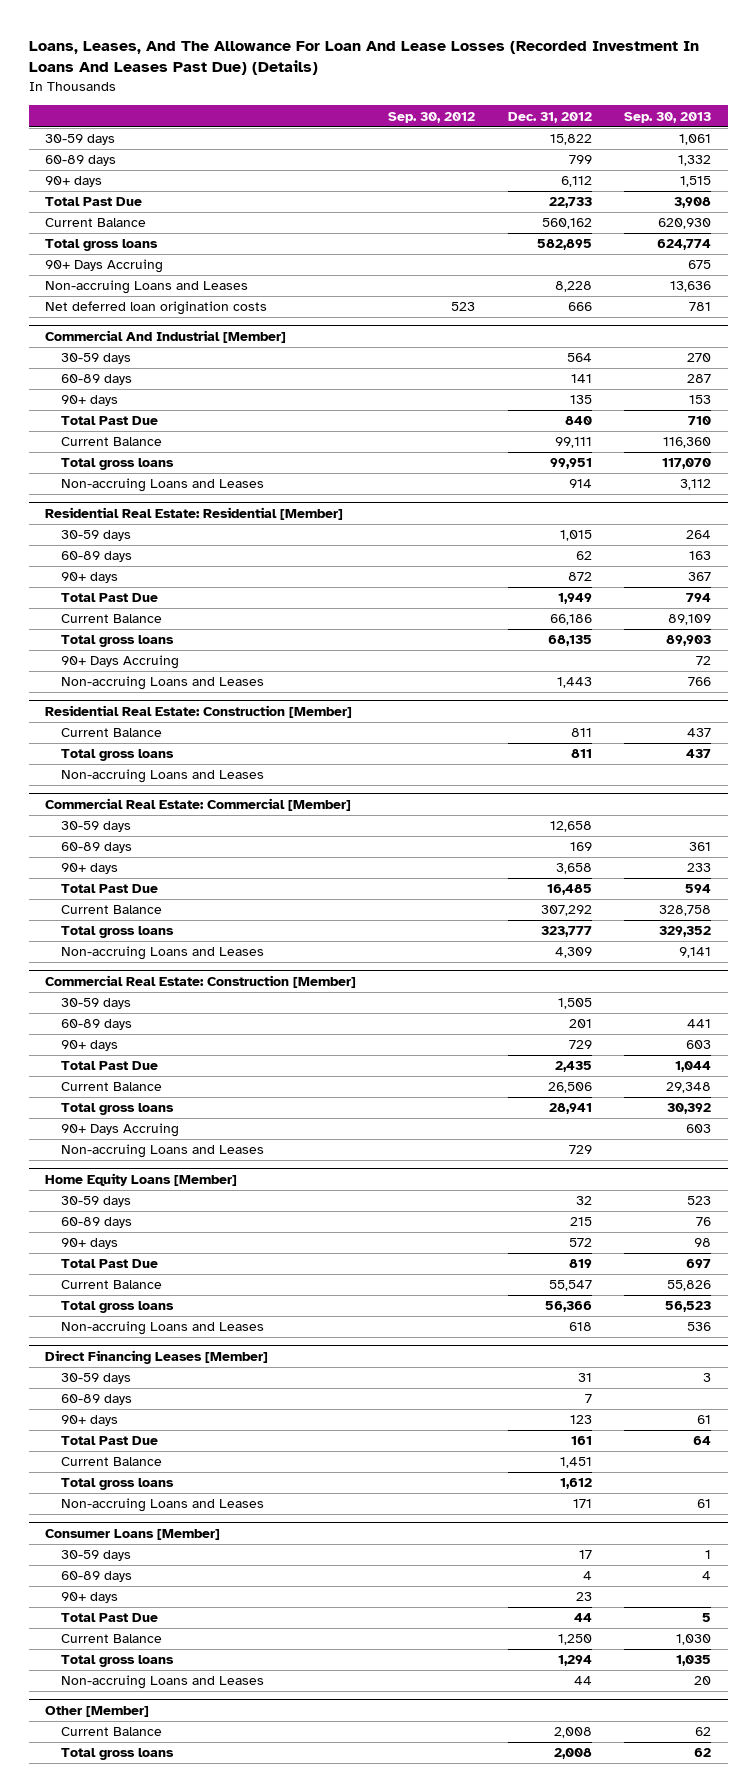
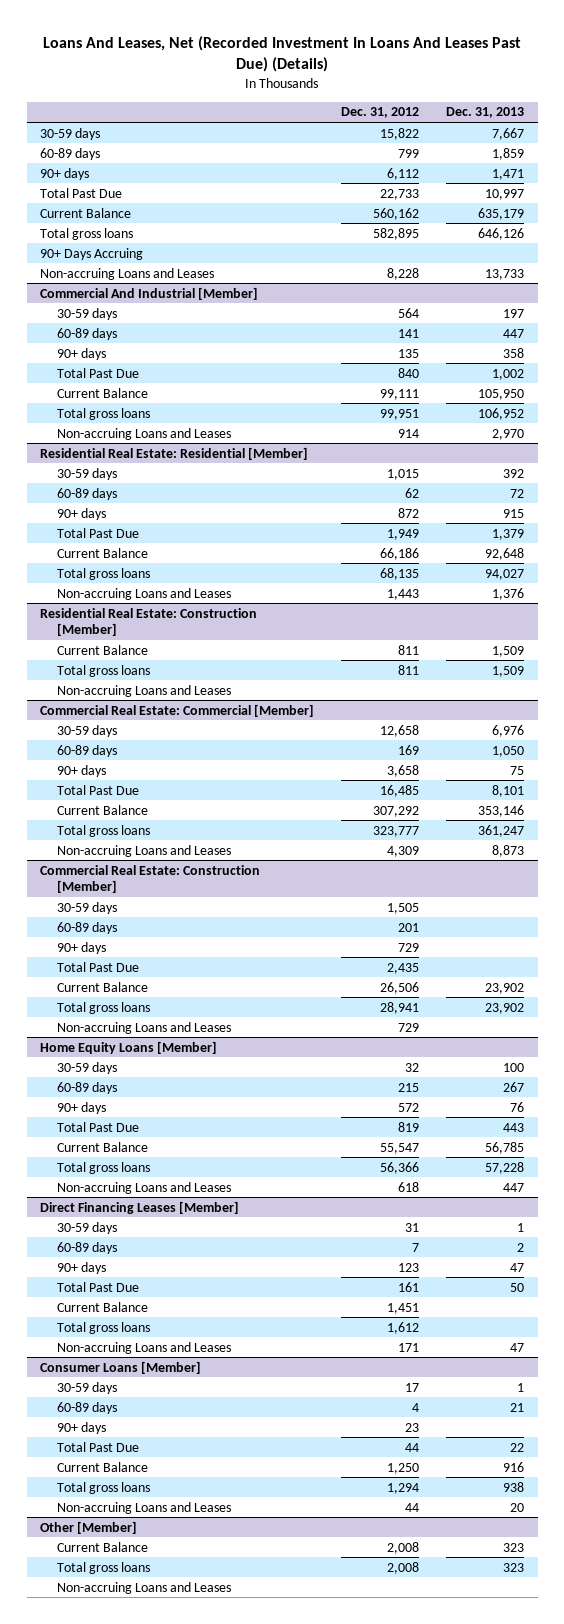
[28,40,699,76] Loans, Leases, And The Allowance For Loan And Lease Losses (Recorded Investment In Loans And Leases Past Due) (Details) -> [43,36,522,73] Loans And Leases, Net (Recorded Investment In Loans And Leases Past Due) (Details)
[388,111,476,123] Sep. 30, 2012 -> none
[624,111,712,123] Sep. 30, 2013 -> none
none -> [446,107,525,119] Dec. 31, 2013
[44,301,267,316] Net deferred loan origination costs -> none
[60,655,179,670] 90+ Days Accruing -> none
[60,1123,179,1138] 90+ Days Accruing -> none
none -> [56,1581,231,1594] Non-accruing Loans and Leases

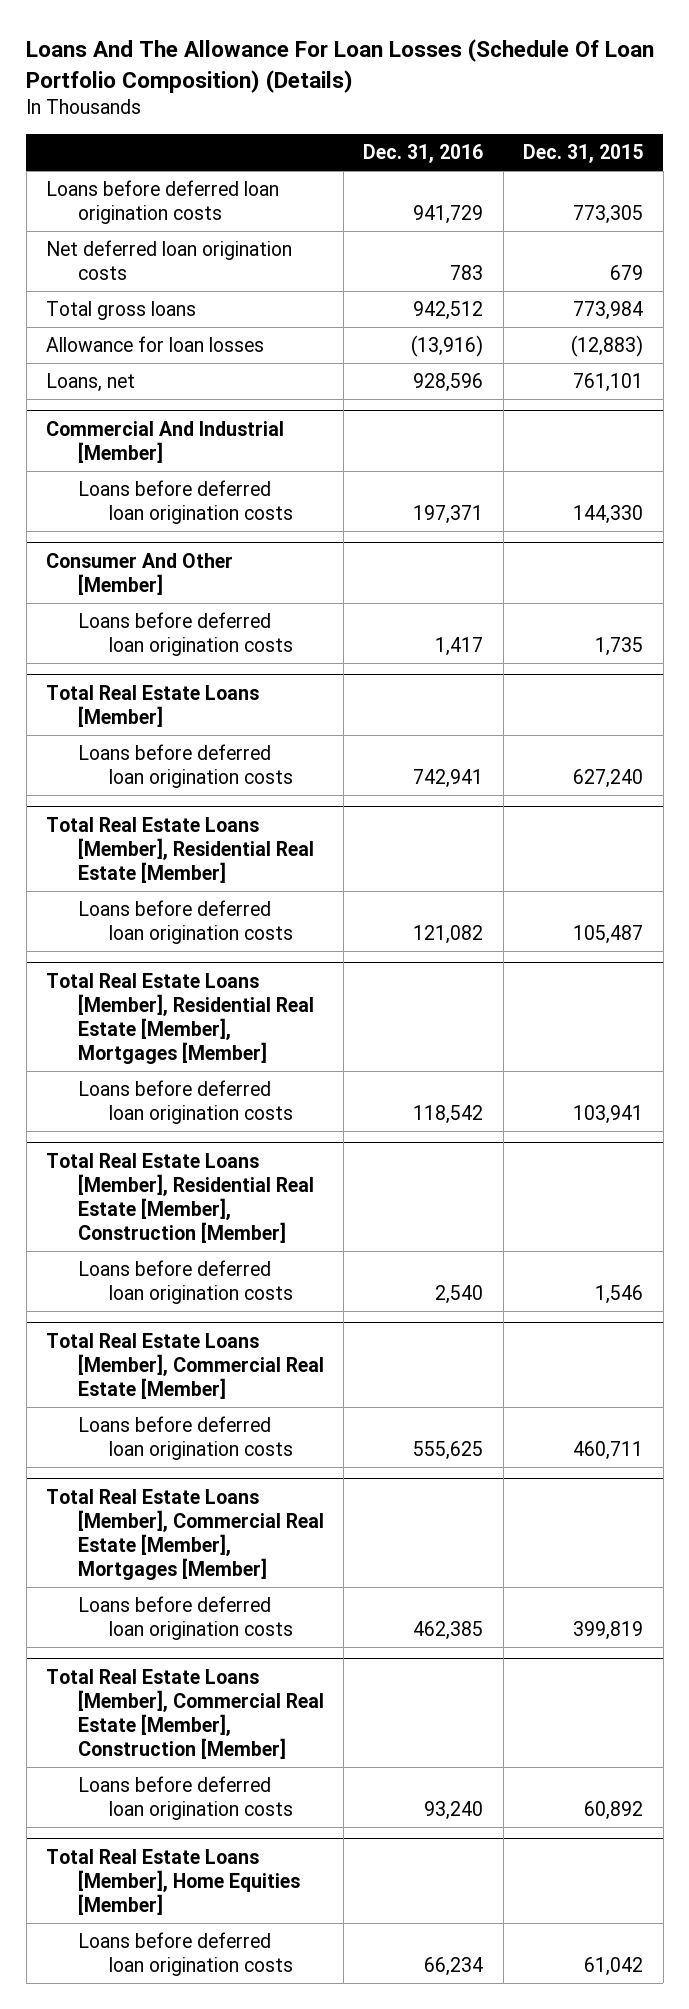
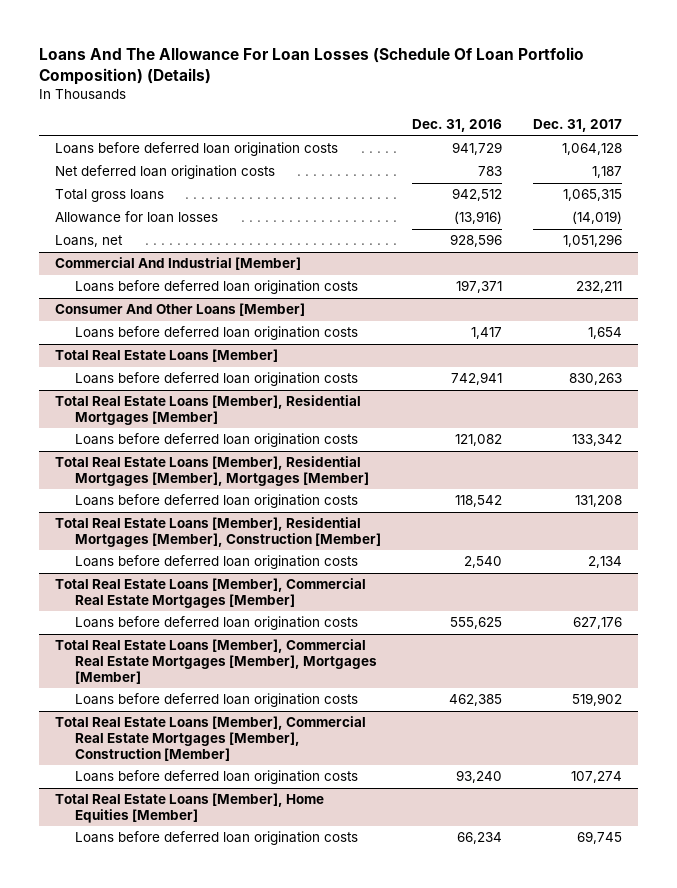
[523,144,644,164] Dec. 31, 2015 -> none
none -> [533,119,623,133] Dec. 31, 2017
[46,553,234,596] Consumer And Other [Member] -> [54,303,305,317] Consumer And Other Loans [Member]
[46,817,314,883] Total Real Estate Loans [Member], Residential Real Estate [Member] -> [54,395,361,425] Total Real Estate Loans [Member], Residential Mortgages [Member]
[46,973,314,1064] Total Real Estate Loans [Member], Residential Real Estate [Member], Mortgages [Member] -> [54,456,370,486] Total Real Estate Loans [Member], Residential Mortgages [Member], Mortgages [Member]
[46,1153,314,1243] Total Real Estate Loans [Member], Residential Real Estate [Member], Construction [Member] -> [54,517,382,547] Total Real Estate Loans [Member], Residential Mortgages [Member], Construction [Member]
[46,1333,324,1399] Total Real Estate Loans [Member], Commercial Real Estate [Member] -> [54,578,366,608] Total Real Estate Loans [Member], Commercial Real Estate Mortgages [Member]
[46,1489,324,1580] Total Real Estate Loans [Member], Commercial Real Estate [Member], Mortgages [Member] -> [54,639,378,684] Total Real Estate Loans [Member], Commercial Real Estate Mortgages [Member], Mortgages [Member]
[46,1669,324,1759] Total Real Estate Loans [Member], Commercial Real Estate [Member], Construction [Member] -> [54,716,366,761] Total Real Estate Loans [Member], Commercial Real Estate Mortgages [Member], Construction [Member]

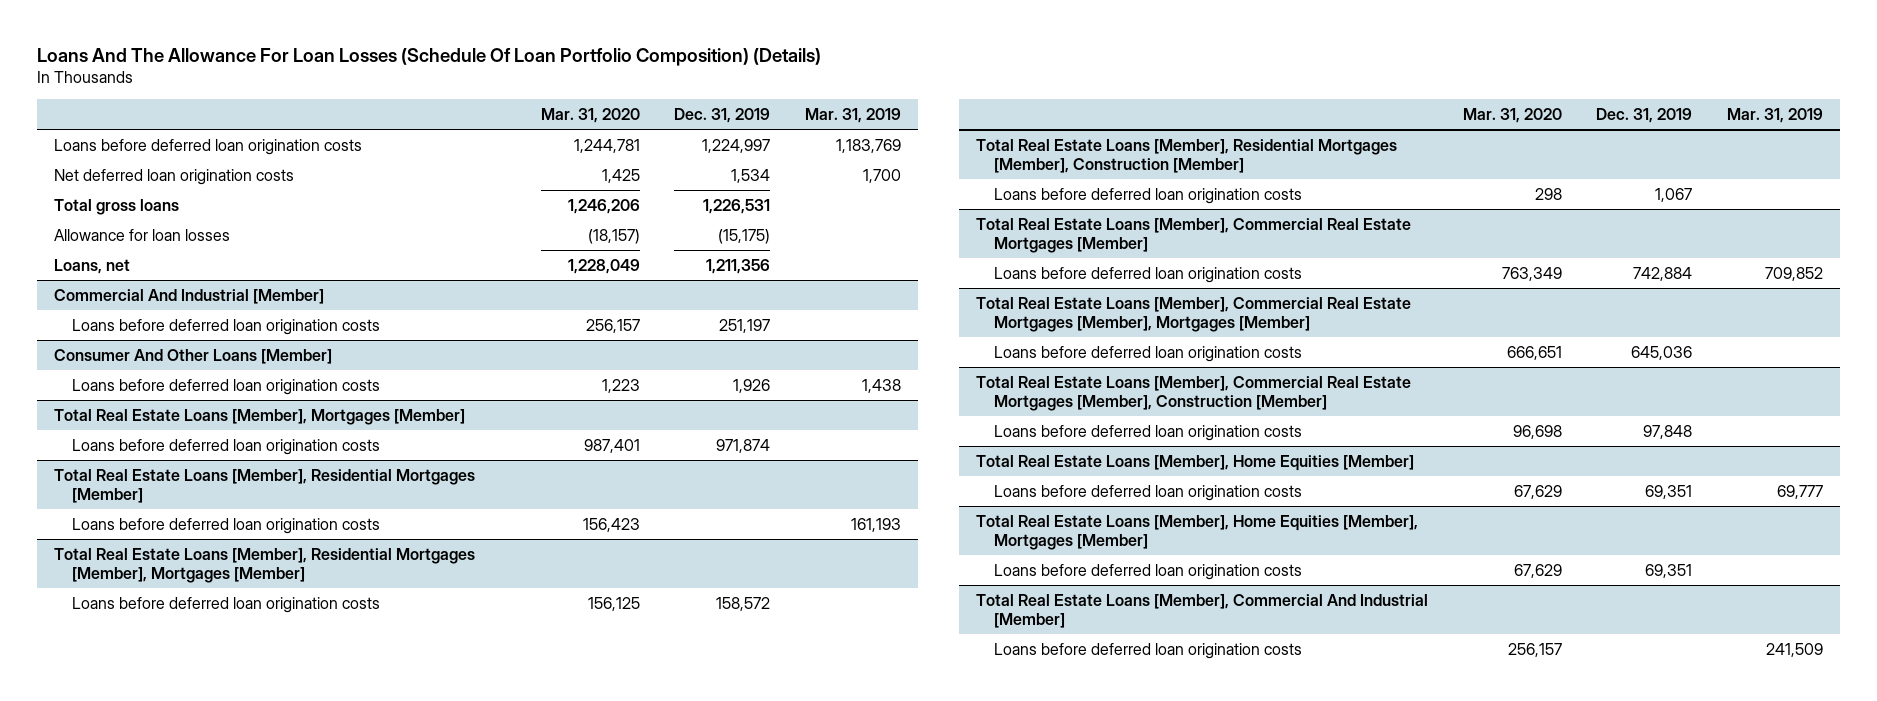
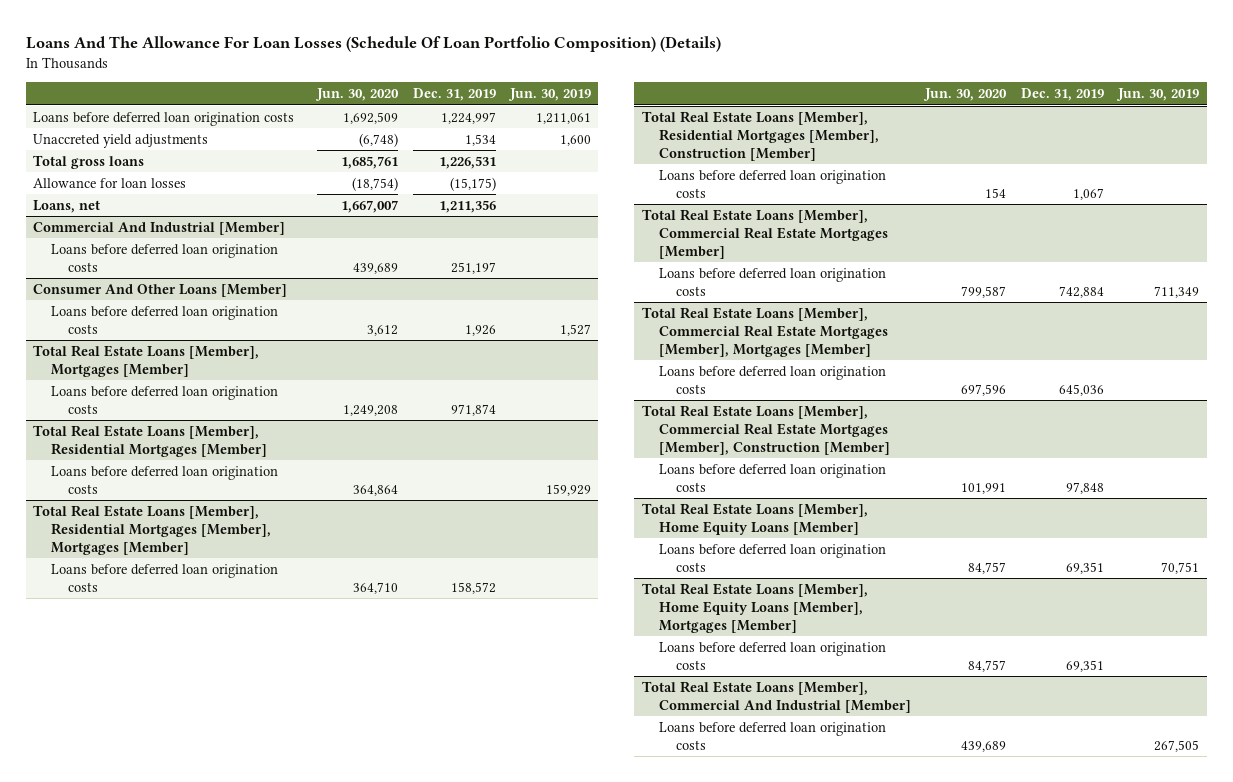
[540,108,640,124] Mar. 31, 2020 -> none
[805,108,902,124] Mar. 31, 2019 -> none
none -> [315,88,400,102] Jun. 30, 2020
none -> [508,88,592,102] Jun. 30, 2019
[54,168,295,185] Net deferred loan origination costs -> [33,133,209,148] Unaccreted yield adjustments
[976,454,1415,471] Total Real Estate Loans [Member], Home Equities [Member] -> [641,502,868,535] Total Real Estate Loans [Member], Home Equity Loans [Member]
[976,514,1419,551] Total Real Estate Loans [Member], Home Equities [Member], Mortgages [Member] -> [641,582,868,633] Total Real Estate Loans [Member], Home Equity Loans [Member], Mortgages [Member]

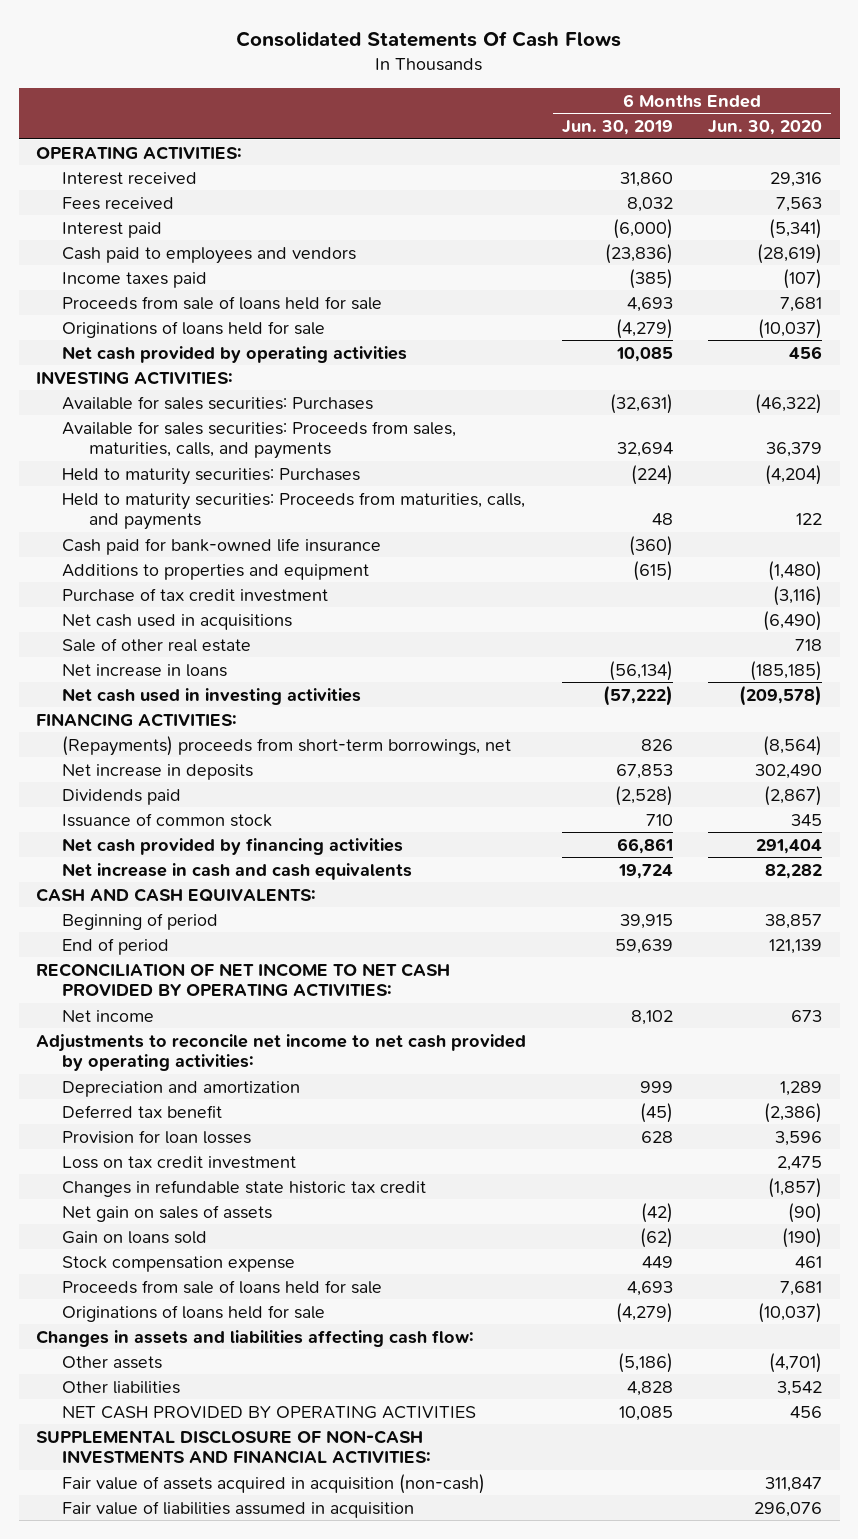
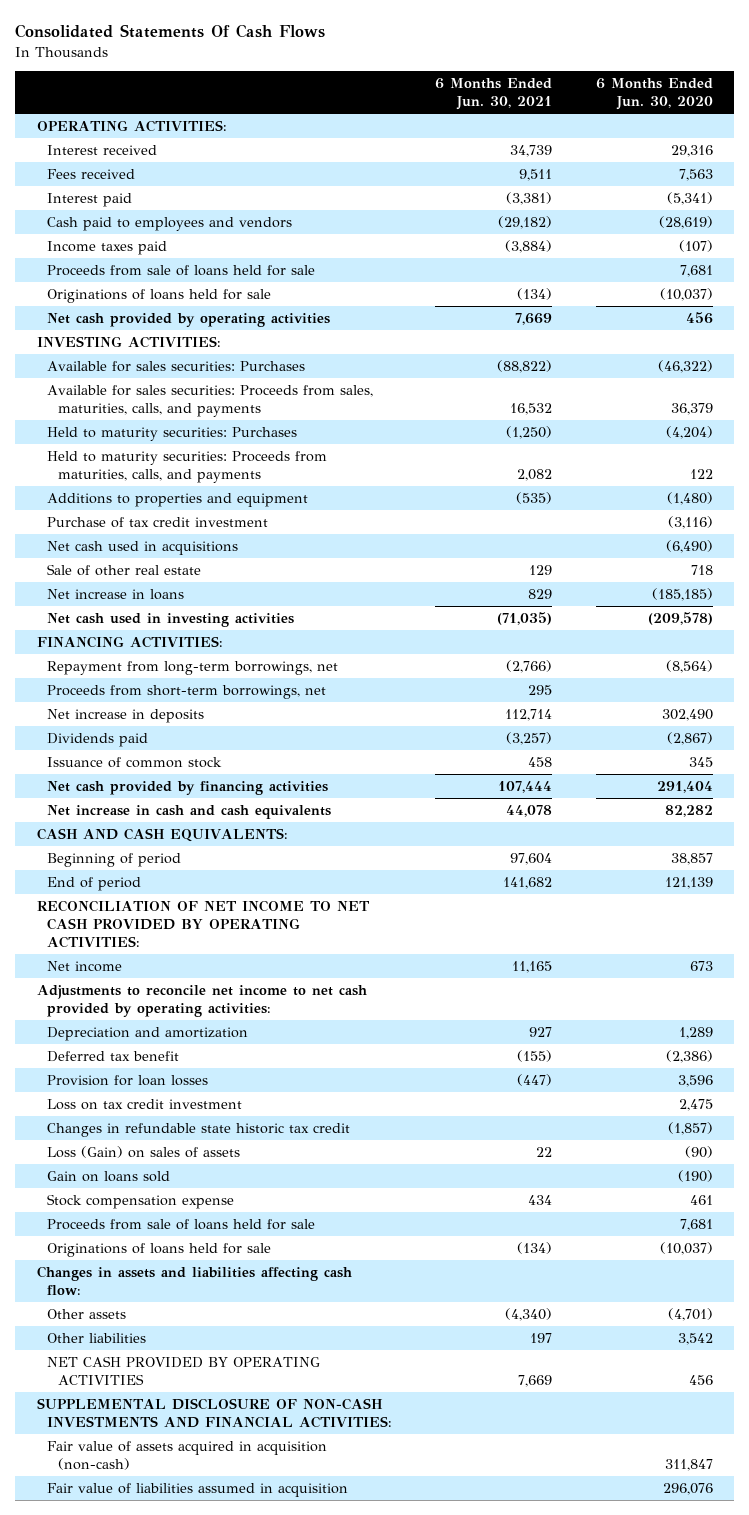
[561,120,673,136] Jun. 30, 2019 -> none
none -> [435,78,553,111] 6 Months Ended Jun. 30, 2021
[62,537,382,555] Cash paid for bank-owned life insurance -> none
[62,735,512,756] (Repayments) proceeds from short-term borrowings, net -> [47,660,339,675] Repayment from long-term borrowings, net
none -> [47,684,327,699] Proceeds from short-term borrowings, net
[62,1204,273,1222] Net gain on sales of assets -> [47,1145,241,1158] Loss (Gain) on sales of assets

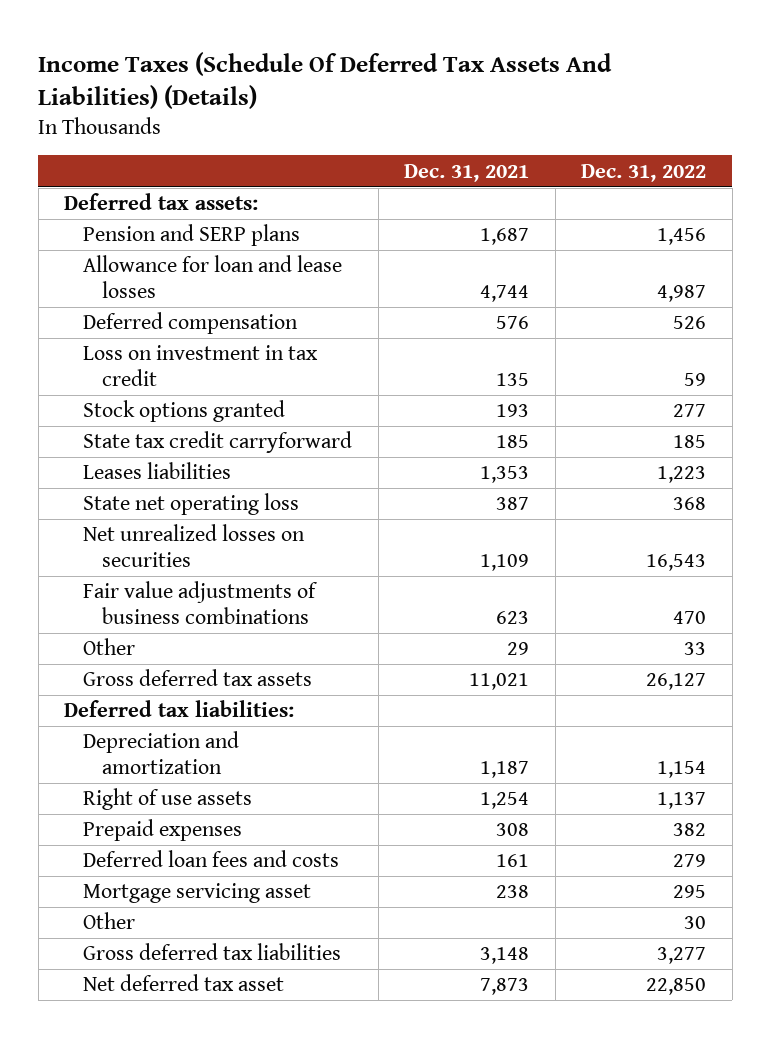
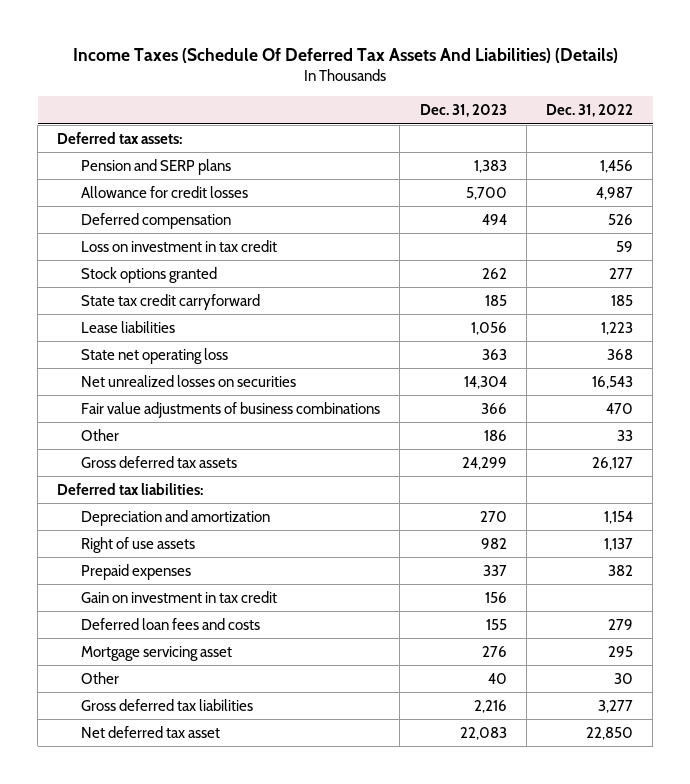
[404,163,530,182] Dec. 31, 2021 -> none
none -> [419,104,507,118] Dec. 31, 2023
[83,255,343,299] Allowance for loan and lease losses -> [81,185,249,198] Allowance for credit losses
[83,462,232,480] Leases liabilities -> [81,320,176,333] Lease liabilities
none -> [81,590,278,603] Gain on investment in tax credit

